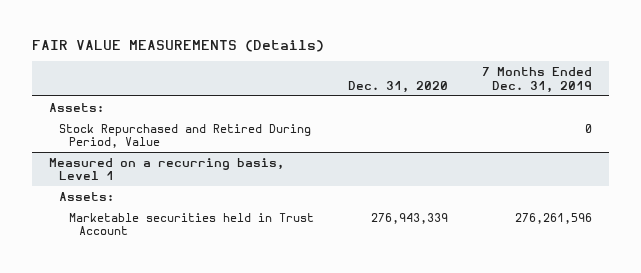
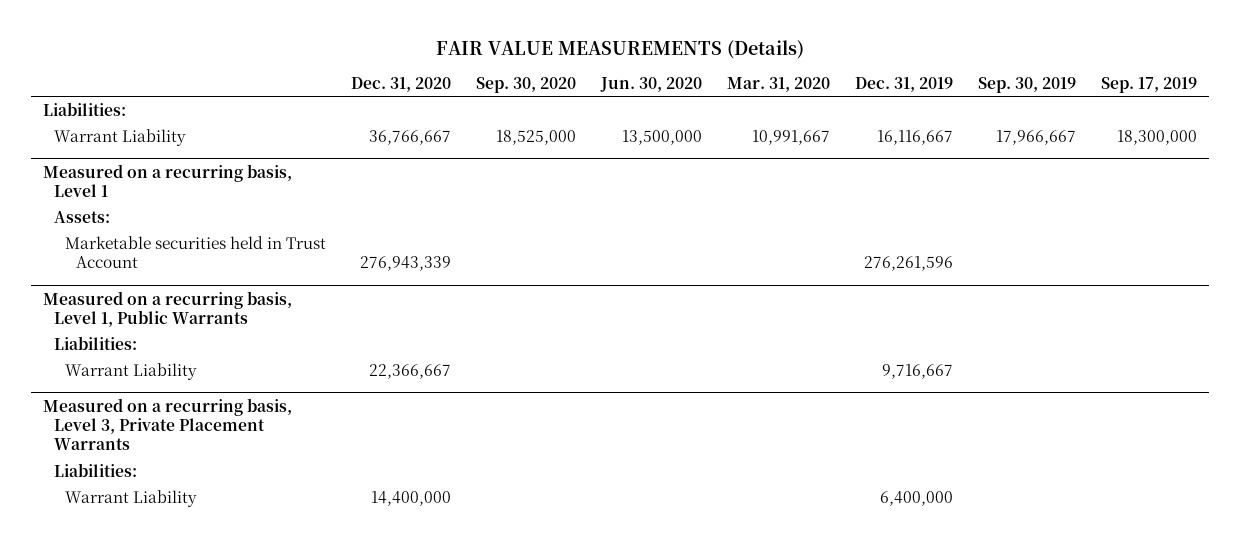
[481,66,592,93] 7 Months Ended Dec. 31, 2019 -> none
none -> [475,76,576,93] Sep. 30, 2020
none -> [599,76,702,92] Jun. 30, 2020
none -> [726,76,830,92] Mar. 31, 2020
none -> [854,76,953,92] Dec. 31, 2019
none -> [977,76,1076,93] Sep. 30, 2019
none -> [1100,76,1197,93] Sep. 17, 2019
[49,102,105,112] Assets: -> none
[58,123,311,149] Stock Repurchased and Retired During Period, Value -> none
none -> [43,101,127,116] Liabilities:
none -> [53,128,186,146] Warrant Liability
none -> [43,290,293,327] Measured on a recurring basis, Level 1, Public Warrants
none -> [53,335,137,350] Liabilities:
none -> [64,362,197,380] Warrant Liability
none -> [43,397,293,451] Measured on a recurring basis, Level 3, Private Placement Warrants
none -> [53,462,137,477] Liabilities:
none -> [64,489,197,507] Warrant Liability

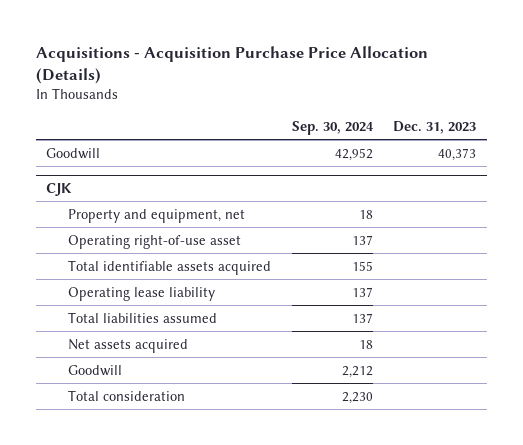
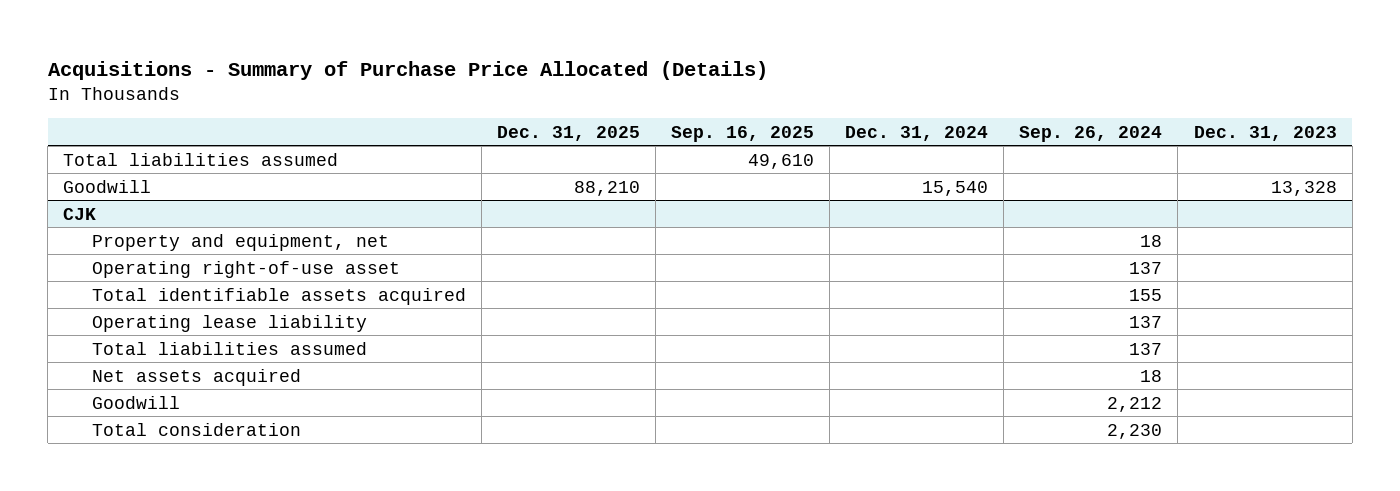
[35,45,428,84] Acquisitions - Acquisition Purchase Price Allocation (Details) -> [47,60,768,80] Acquisitions - Summary of Purchase Price Allocated (Details)
[291,121,374,136] Sep. 30, 2024 -> none
none -> [496,125,640,141] Dec. 31, 2025
none -> [671,125,815,142] Sep. 16, 2025
none -> [845,125,989,141] Dec. 31, 2024
none -> [1019,125,1163,142] Sep. 26, 2024
none -> [63,152,339,166] Total liabilities assumed
[438,147,477,161] 40,373 -> [1270,180,1337,196] 13,328

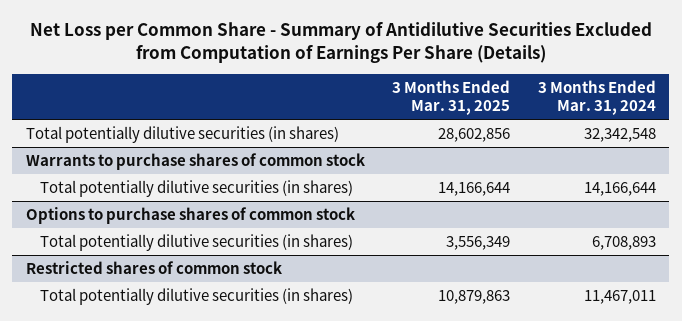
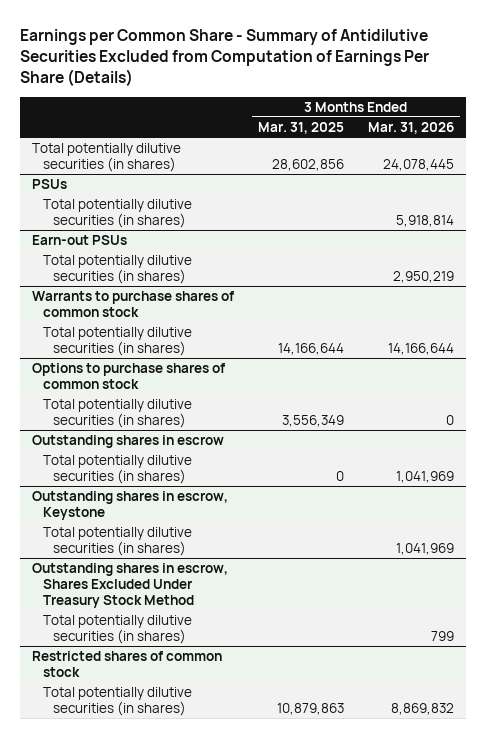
[29,21,652,63] Net Loss per Common Share - Summary of Antidilutive Securities Excluded from Computation of Earnings Per Share (Details) -> [20,29,430,87] Earnings per Common Share - Summary of Antidilutive Securities Excluded from Computation of Earnings Per Share (Details)
[537,80,656,115] 3 Months Ended Mar. 31, 2024 -> none
none -> [368,121,455,134] Mar. 31, 2026
none -> [32,179,68,190] PSUs
none -> [42,199,192,229] Total potentially dilutive securities (in shares)
none -> [32,235,128,246] Earn-out PSUs
none -> [42,255,192,285] Total potentially dilutive securities (in shares)
none -> [32,435,225,449] Outstanding shares in escrow
none -> [42,455,192,485] Total potentially dilutive securities (in shares)
none -> [32,491,229,521] Outstanding shares in escrow, Keystone
none -> [42,527,192,557] Total potentially dilutive securities (in shares)
none -> [32,563,229,609] Outstanding shares in escrow, Shares Excluded Under Treasury Stock Method
none -> [42,615,192,645] Total potentially dilutive securities (in shares)

